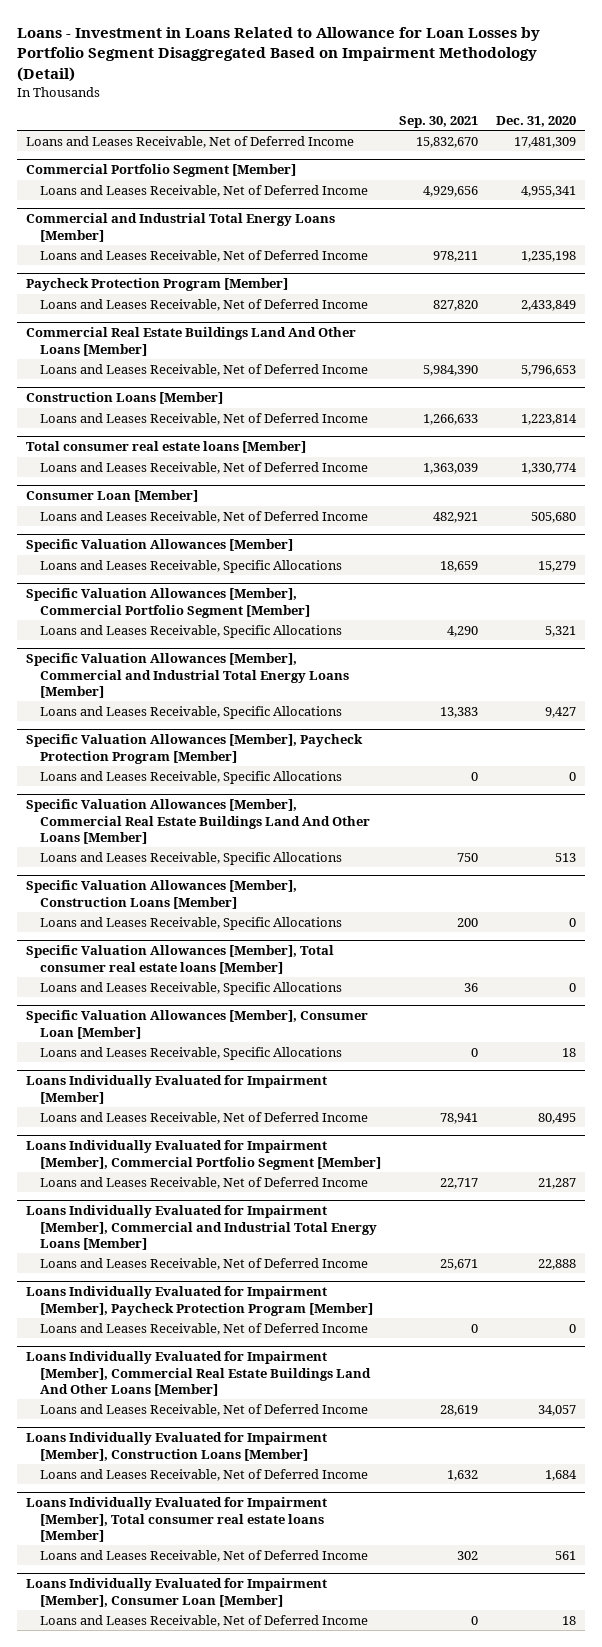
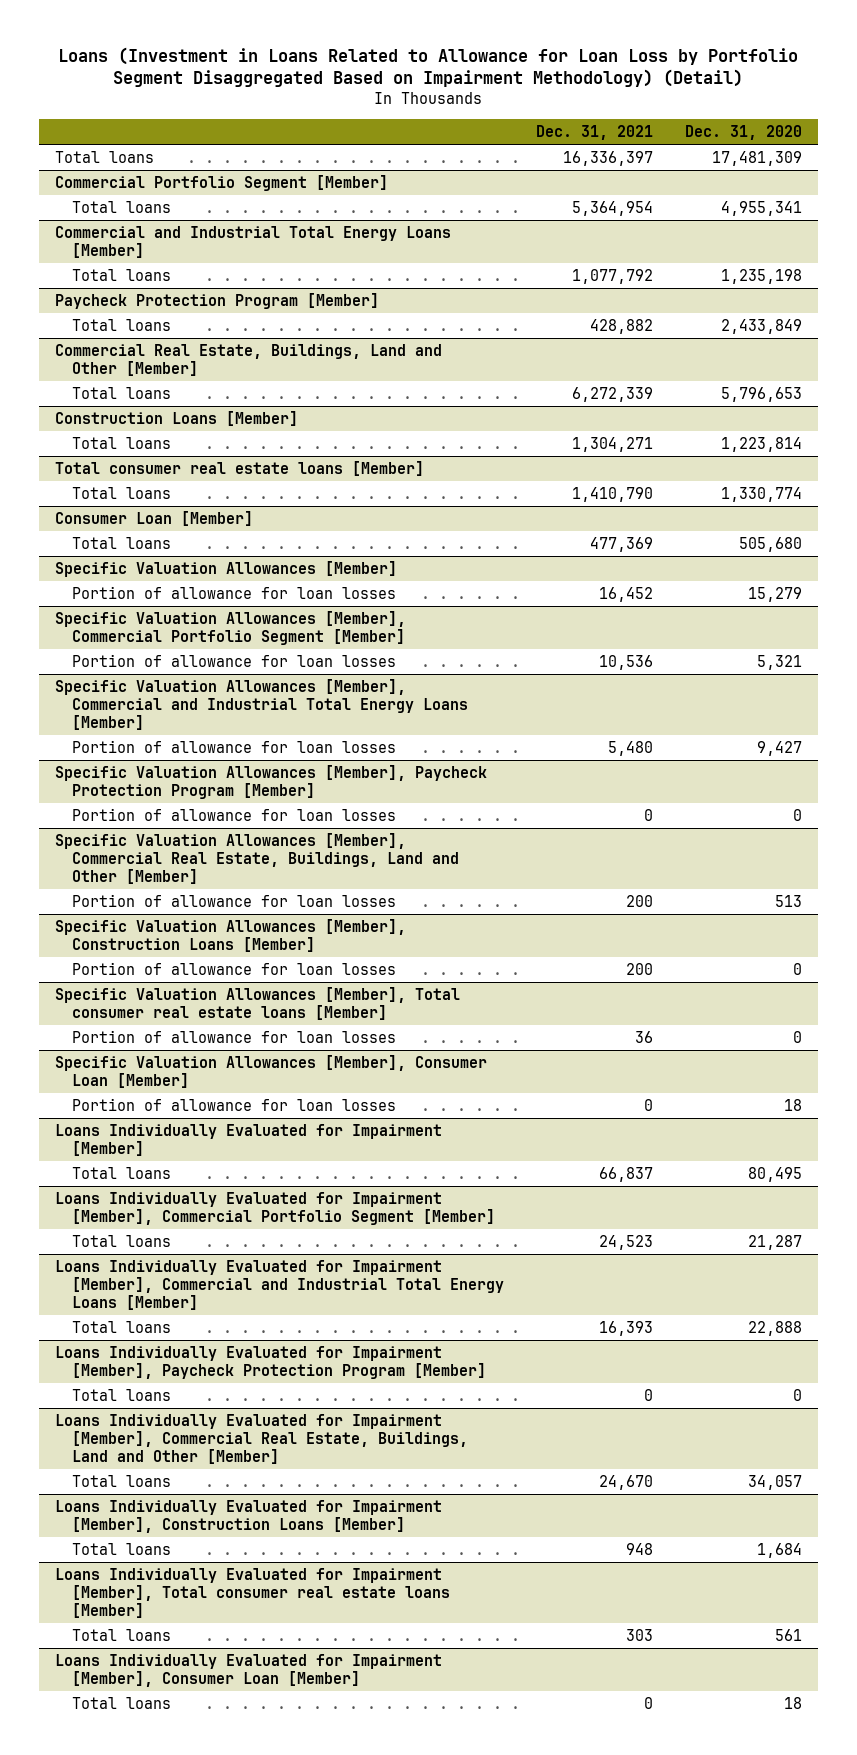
[17,26,541,82] Loans - Investment in Loans Related to Allowance for Loan Losses by Portfolio Segment Disaggregated Based on Impairment Methodology (Detail) -> [58,46,799,88] Loans (Investment in Loans Related to Allowance for Loan Loss by Portfolio Segment Disaggregated Based on Impairment Methodology) (Detail)
[399,115,479,128] Sep. 30, 2021 -> none
none -> [535,125,653,141] Dec. 31, 2021
[25,135,354,148] Loans and Leases Receivable, Net of Deferred Income -> [54,150,154,163] Total loans
[40,184,369,197] Loans and Leases Receivable, Net of Deferred Income -> [71,200,171,213] Total loans
[40,249,369,262] Loans and Leases Receivable, Net of Deferred Income -> [71,268,171,281] Total loans
[40,298,369,311] Loans and Leases Receivable, Net of Deferred Income -> [71,318,171,331] Total loans
[25,327,356,356] Commercial Real Estate Buildings Land And Other Loans [Member] -> [54,343,442,376] Commercial Real Estate, Buildings, Land and Other [Member]
[40,363,369,376] Loans and Leases Receivable, Net of Deferred Income -> [71,386,171,399] Total loans
[40,412,369,425] Loans and Leases Receivable, Net of Deferred Income -> [71,436,171,449] Total loans
[40,461,369,474] Loans and Leases Receivable, Net of Deferred Income -> [71,486,171,499] Total loans
[40,510,369,523] Loans and Leases Receivable, Net of Deferred Income -> [71,536,171,549] Total loans
[40,559,343,573] Loans and Leases Receivable, Specific Allocations -> [71,585,396,599] Portion of allowance for loan losses
[40,624,343,638] Loans and Leases Receivable, Specific Allocations -> [71,653,396,667] Portion of allowance for loan losses
[40,705,343,719] Loans and Leases Receivable, Specific Allocations -> [71,739,396,753] Portion of allowance for loan losses
[40,770,343,784] Loans and Leases Receivable, Specific Allocations -> [71,807,396,821] Portion of allowance for loan losses
[25,799,371,845] Specific Valuation Allowances [Member], Commercial Real Estate Buildings Land And Other Loans [Member] -> [54,832,459,884] Specific Valuation Allowances [Member], Commercial Real Estate, Buildings, Land and Other [Member]
[40,851,343,865] Loans and Leases Receivable, Specific Allocations -> [71,893,396,907] Portion of allowance for loan losses
[40,916,343,930] Loans and Leases Receivable, Specific Allocations -> [71,961,396,975] Portion of allowance for loan losses
[40,981,343,995] Loans and Leases Receivable, Specific Allocations -> [71,1029,396,1043] Portion of allowance for loan losses
[40,1046,343,1060] Loans and Leases Receivable, Specific Allocations -> [71,1097,396,1111] Portion of allowance for loan losses
[40,1111,369,1124] Loans and Leases Receivable, Net of Deferred Income -> [71,1166,171,1179] Total loans
[40,1176,369,1189] Loans and Leases Receivable, Net of Deferred Income -> [71,1234,171,1247] Total loans
[40,1257,369,1270] Loans and Leases Receivable, Net of Deferred Income -> [71,1320,171,1333] Total loans
[40,1322,369,1335] Loans and Leases Receivable, Net of Deferred Income -> [71,1388,171,1401] Total loans
[25,1351,372,1397] Loans Individually Evaluated for Impairment [Member], Commercial Real Estate Buildings Land And Other Loans [Member] -> [54,1413,468,1464] Loans Individually Evaluated for Impairment [Member], Commercial Real Estate, Buildings, Land and Other [Member]
[40,1403,369,1416] Loans and Leases Receivable, Net of Deferred Income -> [71,1474,171,1487] Total loans
[40,1468,369,1481] Loans and Leases Receivable, Net of Deferred Income -> [71,1542,171,1555] Total loans
[40,1549,369,1562] Loans and Leases Receivable, Net of Deferred Income -> [71,1628,171,1641] Total loans
[40,1614,369,1627] Loans and Leases Receivable, Net of Deferred Income -> [71,1696,171,1709] Total loans

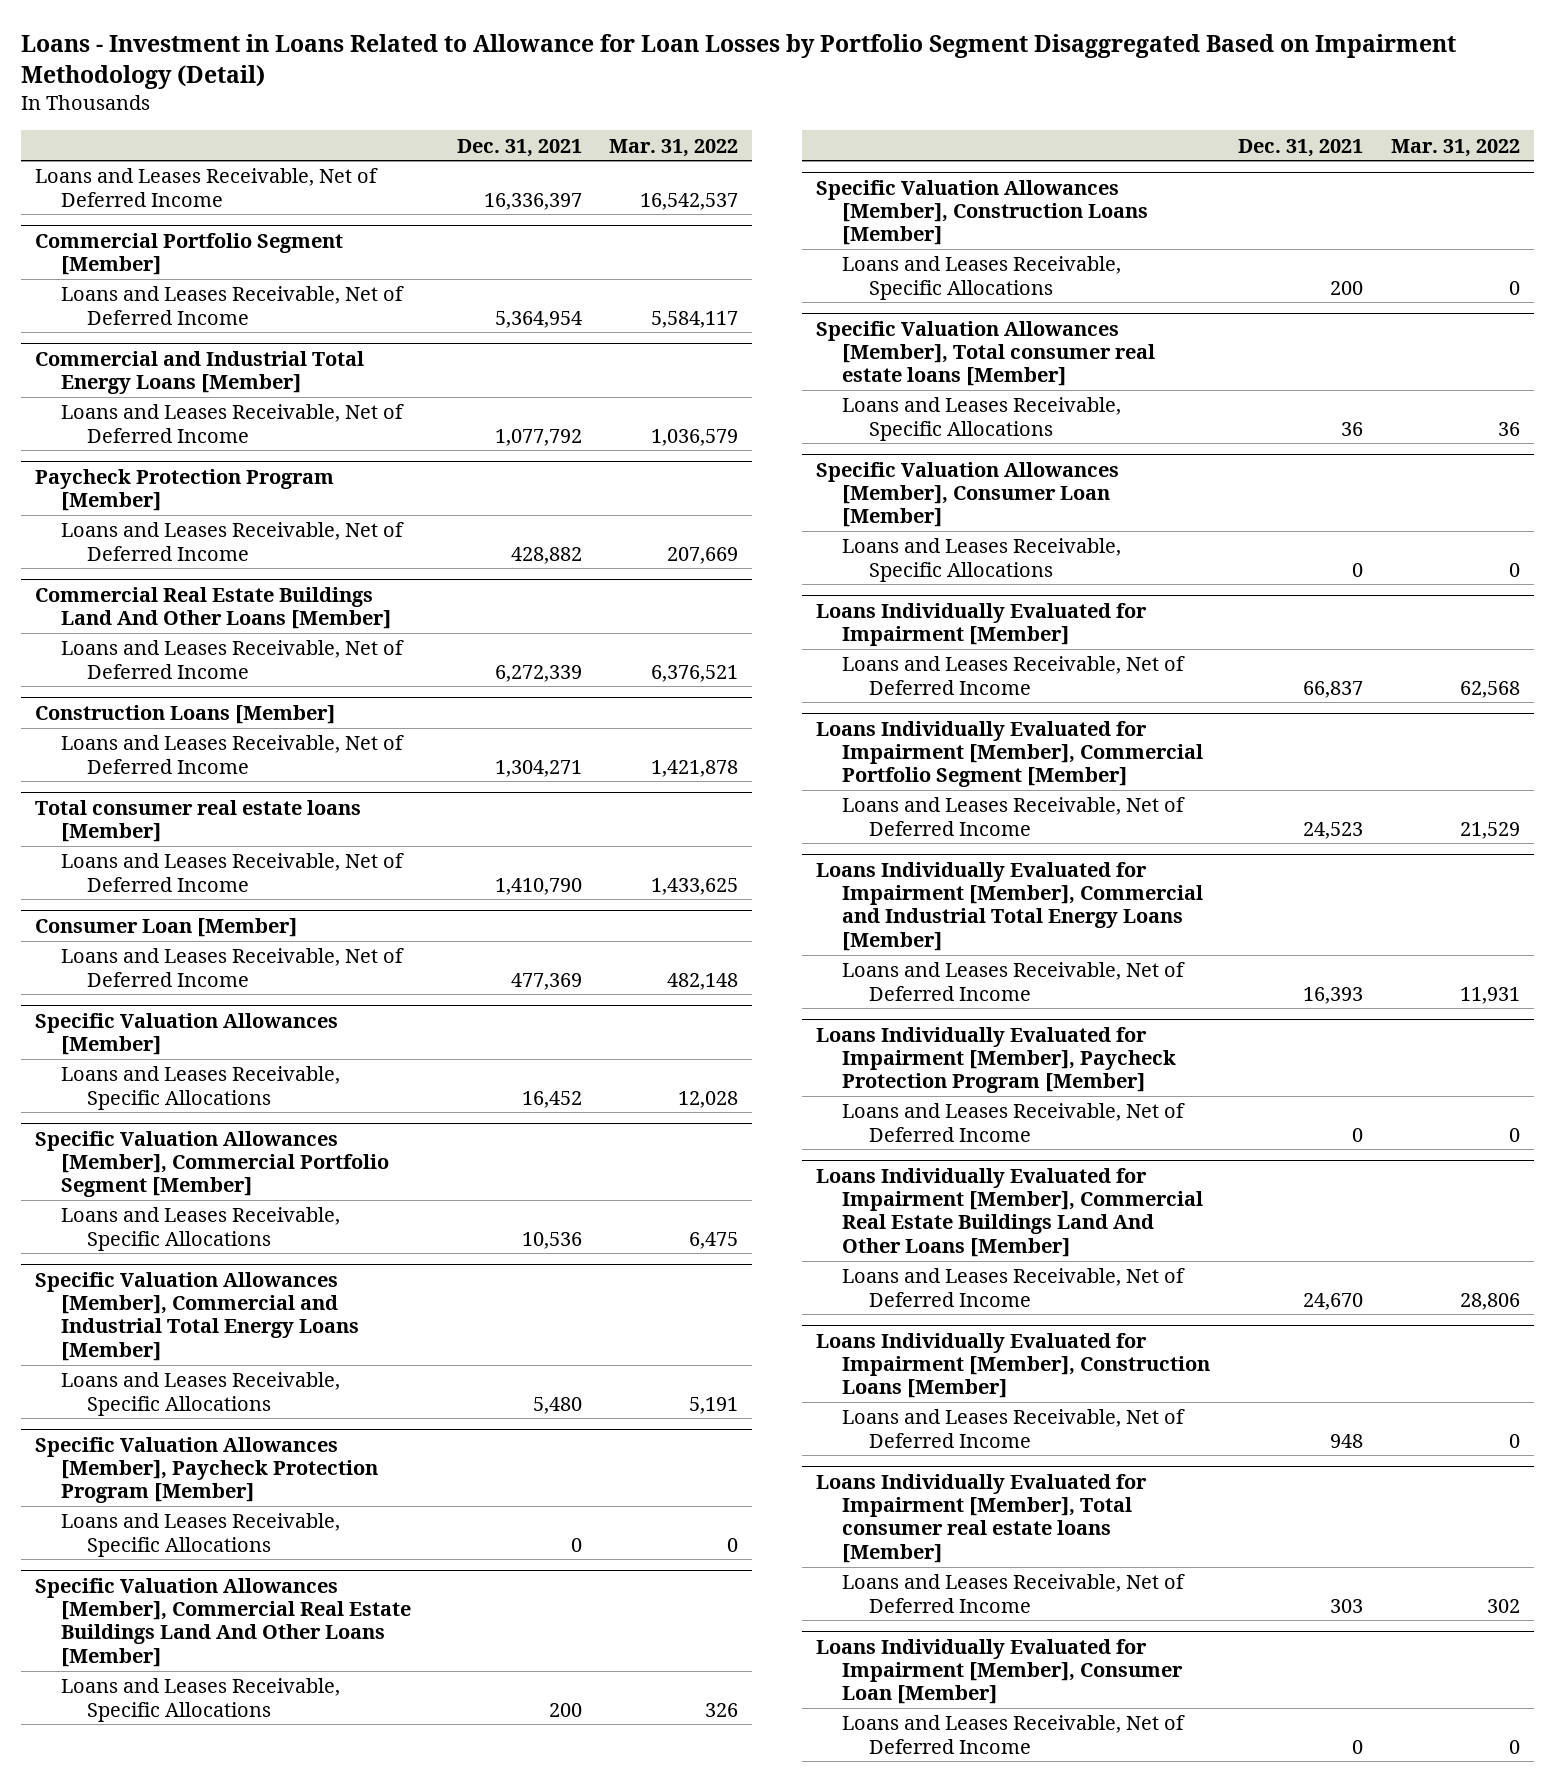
[58,46,799,88] Loans (Investment in Loans Related to Allowance for Loan Loss by Portfolio Segment Disaggregated Based on Impairment Methodology) (Detail) -> [20,33,1456,90] Loans - Investment in Loans Related to Allowance for Loan Losses by Portfolio Segment Disaggregated Based on Impairment Methodology (Detail)
[685,125,803,141] Dec. 31, 2020 -> none
none -> [609,138,739,157] Mar. 31, 2022
[54,150,154,163] Total loans -> [34,168,378,207] Loans and Leases Receivable, Net of Deferred Income
[71,200,171,213] Total loans -> [60,286,404,325] Loans and Leases Receivable, Net of Deferred Income
[71,268,171,281] Total loans -> [60,404,404,443] Loans and Leases Receivable, Net of Deferred Income
[71,318,171,331] Total loans -> [60,522,404,561] Loans and Leases Receivable, Net of Deferred Income
[54,343,442,376] Commercial Real Estate, Buildings, Land and Other [Member] -> [34,586,391,630] Commercial Real Estate Buildings Land And Other Loans [Member]
[71,386,171,399] Total loans -> [60,640,404,679] Loans and Leases Receivable, Net of Deferred Income
[71,436,171,449] Total loans -> [60,735,404,774] Loans and Leases Receivable, Net of Deferred Income
[71,486,171,499] Total loans -> [60,853,404,892] Loans and Leases Receivable, Net of Deferred Income
[71,536,171,549] Total loans -> [60,948,404,987] Loans and Leases Receivable, Net of Deferred Income
[71,585,396,599] Portion of allowance for loan losses -> [60,1066,340,1110] Loans and Leases Receivable, Specific Allocations
[71,653,396,667] Portion of allowance for loan losses -> [60,1207,340,1251] Loans and Leases Receivable, Specific Allocations
[71,739,396,753] Portion of allowance for loan losses -> [60,1372,340,1416] Loans and Leases Receivable, Specific Allocations
[71,807,396,821] Portion of allowance for loan losses -> [60,1513,340,1557] Loans and Leases Receivable, Specific Allocations
[54,832,459,884] Specific Valuation Allowances [Member], Commercial Real Estate, Buildings, Land and Other [Member] -> [34,1577,411,1667] Specific Valuation Allowances [Member], Commercial Real Estate Buildings Land And Other Loans [Member]
[71,893,396,907] Portion of allowance for loan losses -> [60,1678,340,1722] Loans and Leases Receivable, Specific Allocations
[71,961,396,975] Portion of allowance for loan losses -> [842,256,1122,300] Loans and Leases Receivable, Specific Allocations
[71,1029,396,1043] Portion of allowance for loan losses -> [842,397,1122,441] Loans and Leases Receivable, Specific Allocations
[71,1097,396,1111] Portion of allowance for loan losses -> [842,538,1122,582] Loans and Leases Receivable, Specific Allocations
[71,1166,171,1179] Total loans -> [842,656,1186,695] Loans and Leases Receivable, Net of Deferred Income
[71,1234,171,1247] Total loans -> [842,797,1186,836] Loans and Leases Receivable, Net of Deferred Income
[71,1320,171,1333] Total loans -> [842,962,1186,1001] Loans and Leases Receivable, Net of Deferred Income
[71,1388,171,1401] Total loans -> [842,1103,1186,1142] Loans and Leases Receivable, Net of Deferred Income
[54,1413,468,1464] Loans Individually Evaluated for Impairment [Member], Commercial Real Estate, Buildings, Land and Other [Member] -> [816,1167,1204,1257] Loans Individually Evaluated for Impairment [Member], Commercial Real Estate Buildings Land And Other Loans [Member]
[71,1474,171,1487] Total loans -> [842,1268,1186,1307] Loans and Leases Receivable, Net of Deferred Income
[71,1542,171,1555] Total loans -> [842,1409,1186,1448] Loans and Leases Receivable, Net of Deferred Income
[71,1628,171,1641] Total loans -> [842,1574,1186,1613] Loans and Leases Receivable, Net of Deferred Income
[71,1696,171,1709] Total loans -> [842,1715,1186,1754] Loans and Leases Receivable, Net of Deferred Income

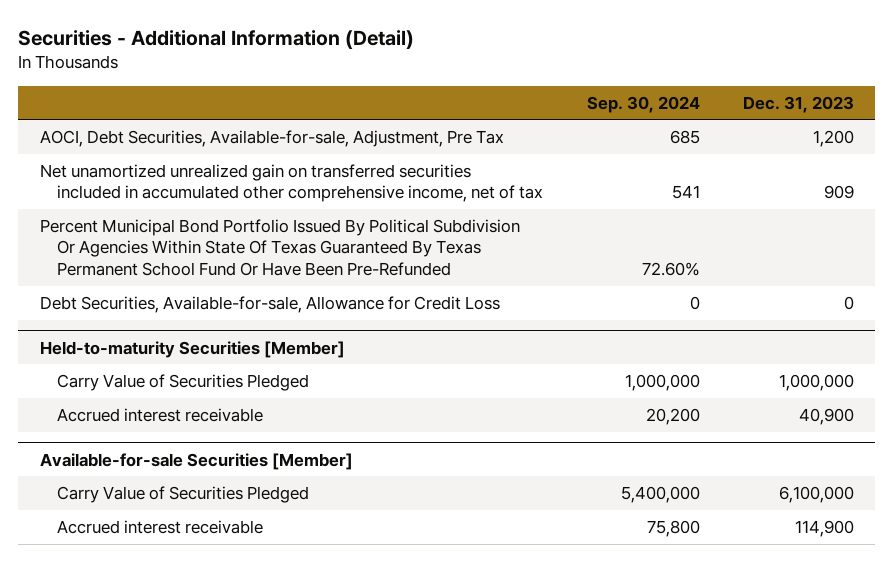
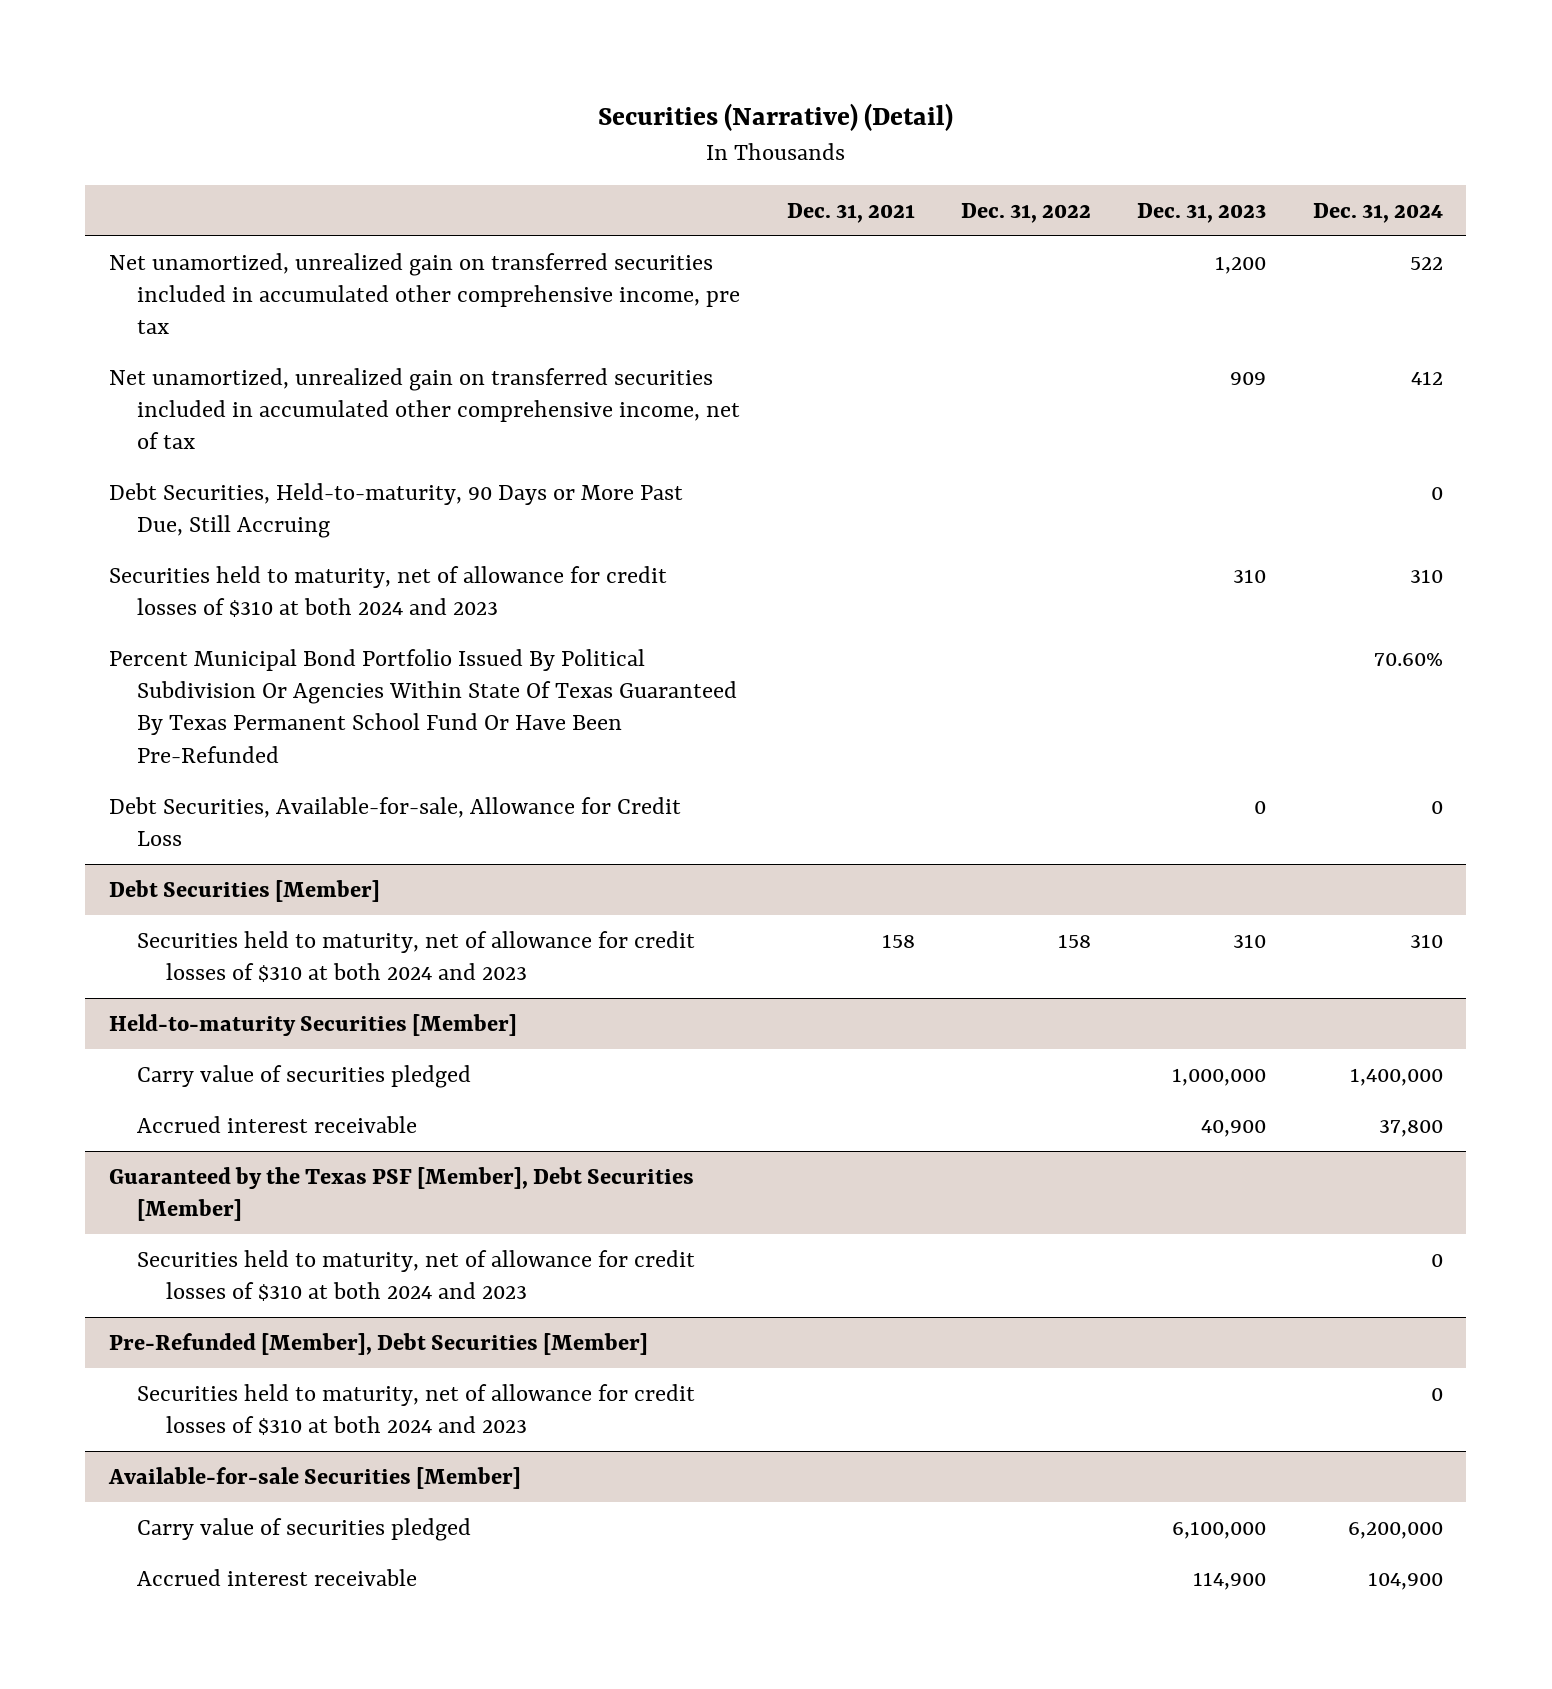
[18,30,415,50] Securities - Additional Information (Detail) -> [597,103,953,132] Securities (Narrative) (Detail)
[586,95,700,113] Sep. 30, 2024 -> none
none -> [786,202,915,223] Dec. 31, 2021
none -> [961,202,1092,223] Dec. 31, 2022
none -> [1312,202,1443,223] Dec. 31, 2024
[40,129,505,147] AOCI, Debt Securities, Available-for-sale, Adjustment, Pre Tax -> [108,252,741,335] Net unamortized, unrealized gain on transferred securities included in accumulated other comprehensive income, pre tax
[40,163,544,203] Net unamortized unrealized gain on transferred securities included in accumulated other comprehensive income, net of tax -> [108,367,741,450] Net unamortized, unrealized gain on transferred securities included in accumulated other comprehensive income, net of tax
none -> [108,482,683,538] Debt Securities, Held-to-maturity, 90 Days or More Past Due, Still Accruing
none -> [108,565,667,617] Securities held to maturity, net of allowance for credit losses of $310 at both 2024 and 2023
none -> [108,879,380,902] Debt Securities [Member]
none -> [137,930,696,982] Securities held to maturity, net of allowance for credit losses of $310 at both 2024 and 2023
[57,373,310,391] Carry Value of Securities Pledged -> [137,1064,472,1088] Carry value of securities pledged
none -> [108,1166,694,1221] Guaranteed by the Texas PSF [Member], Debt Securities [Member]
none -> [137,1249,696,1301] Securities held to maturity, net of allowance for credit losses of $310 at both 2024 and 2023
none -> [108,1332,648,1355] Pre-Refunded [Member], Debt Securities [Member]
none -> [137,1383,696,1435] Securities held to maturity, net of allowance for credit losses of $310 at both 2024 and 2023
[57,485,310,503] Carry Value of Securities Pledged -> [137,1517,472,1541] Carry value of securities pledged

